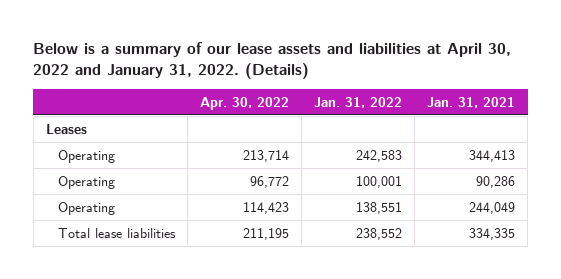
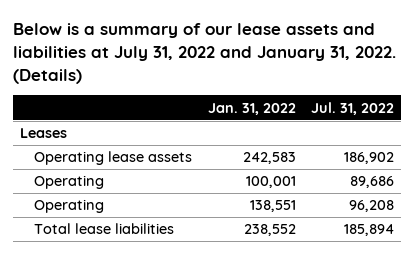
[33,42,512,80] Below is a summary of our lease assets and liabilities at April 30, 2022 and January 31, 2022. (Details) -> [12,23,396,84] Below is a summary of our lease assets and liabilities at July 31, 2022 and January 31, 2022. (Details)
[199,96,289,110] Apr. 30, 2022 -> none
[427,96,516,108] Jan. 31, 2021 -> none
none -> [310,101,394,115] Jul. 31, 2022
[57,149,115,163] Operating -> [34,151,193,166] Operating lease assets

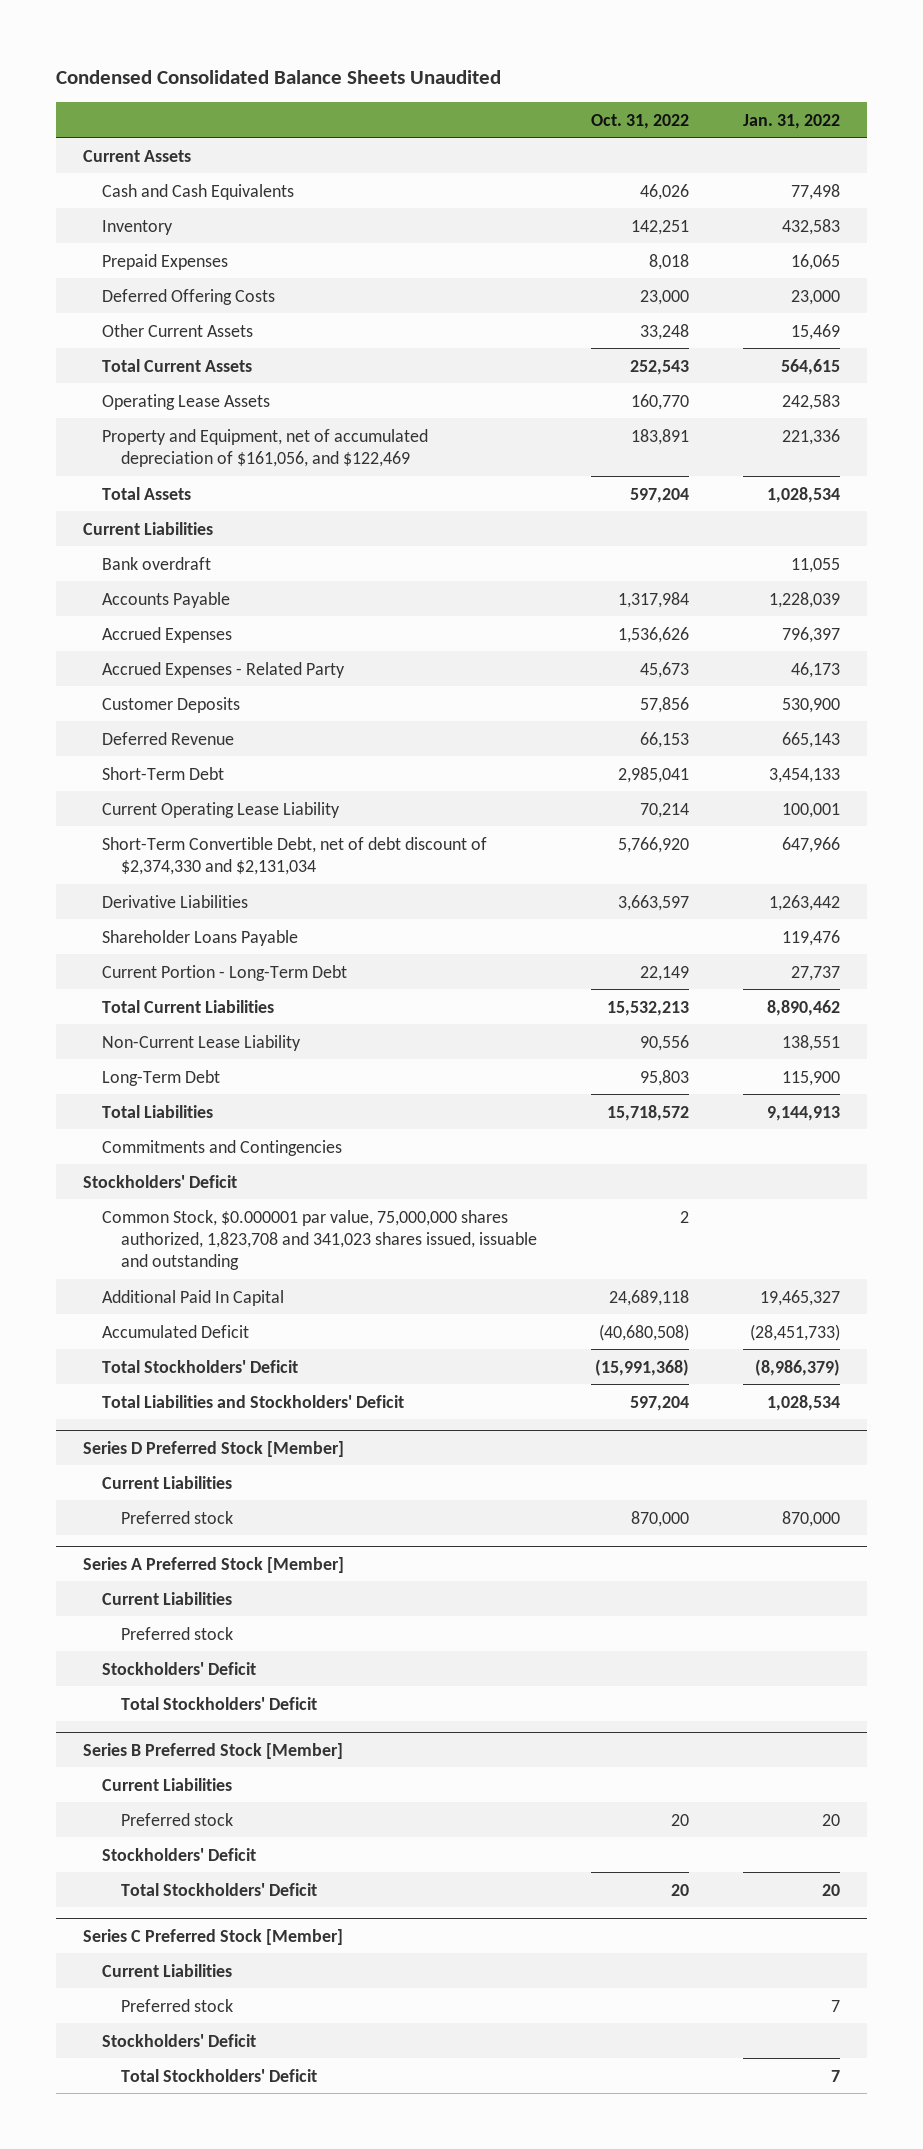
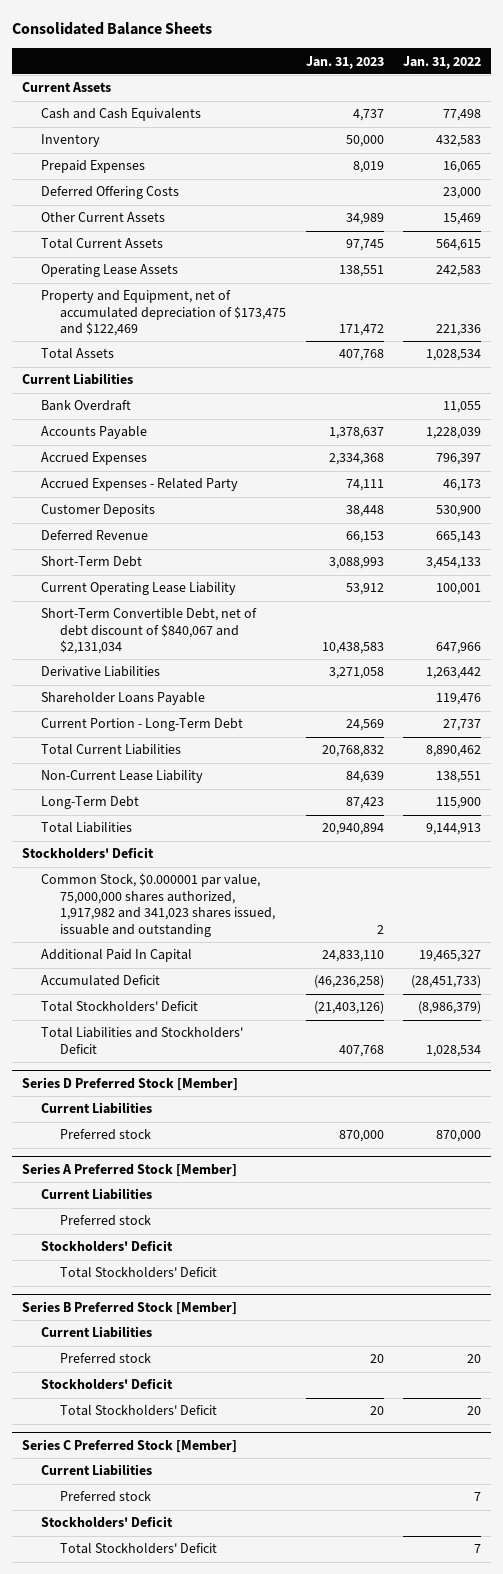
[55,69,501,84] Condensed Consolidated Balance Sheets Unaudited -> [12,22,213,36] Consolidated Balance Sheets
[591,113,690,129] Oct. 31, 2022 -> none
none -> [305,55,384,69] Jan. 31, 2023
[101,428,428,467] Property and Equipment, net of accumulated depreciation of $161,056, and $122,469 -> [41,290,287,337] Property and Equipment, net of accumulated depreciation of $173,475 and $122,469
[101,556,211,570] Bank overdraft -> [41,400,132,412] Bank Overdraft
[101,836,487,875] Short-Term Convertible Debt, net of debt discount of $2,374,330 and $2,131,034 -> [41,608,258,655] Short-Term Convertible Debt, net of debt discount of $840,067 and $2,131,034
[101,1139,342,1156] Commitments and Contingencies -> none
[101,1209,537,1270] Common Stock, $0.000001 par value, 75,000,000 shares authorized, 1,823,708 and 341,023 shares issued, issuable and outstanding -> [41,873,276,937] Common Stock, $0.000001 par value, 75,000,000 shares authorized, 1,917,982 and 341,023 shares issued, issuable and outstanding

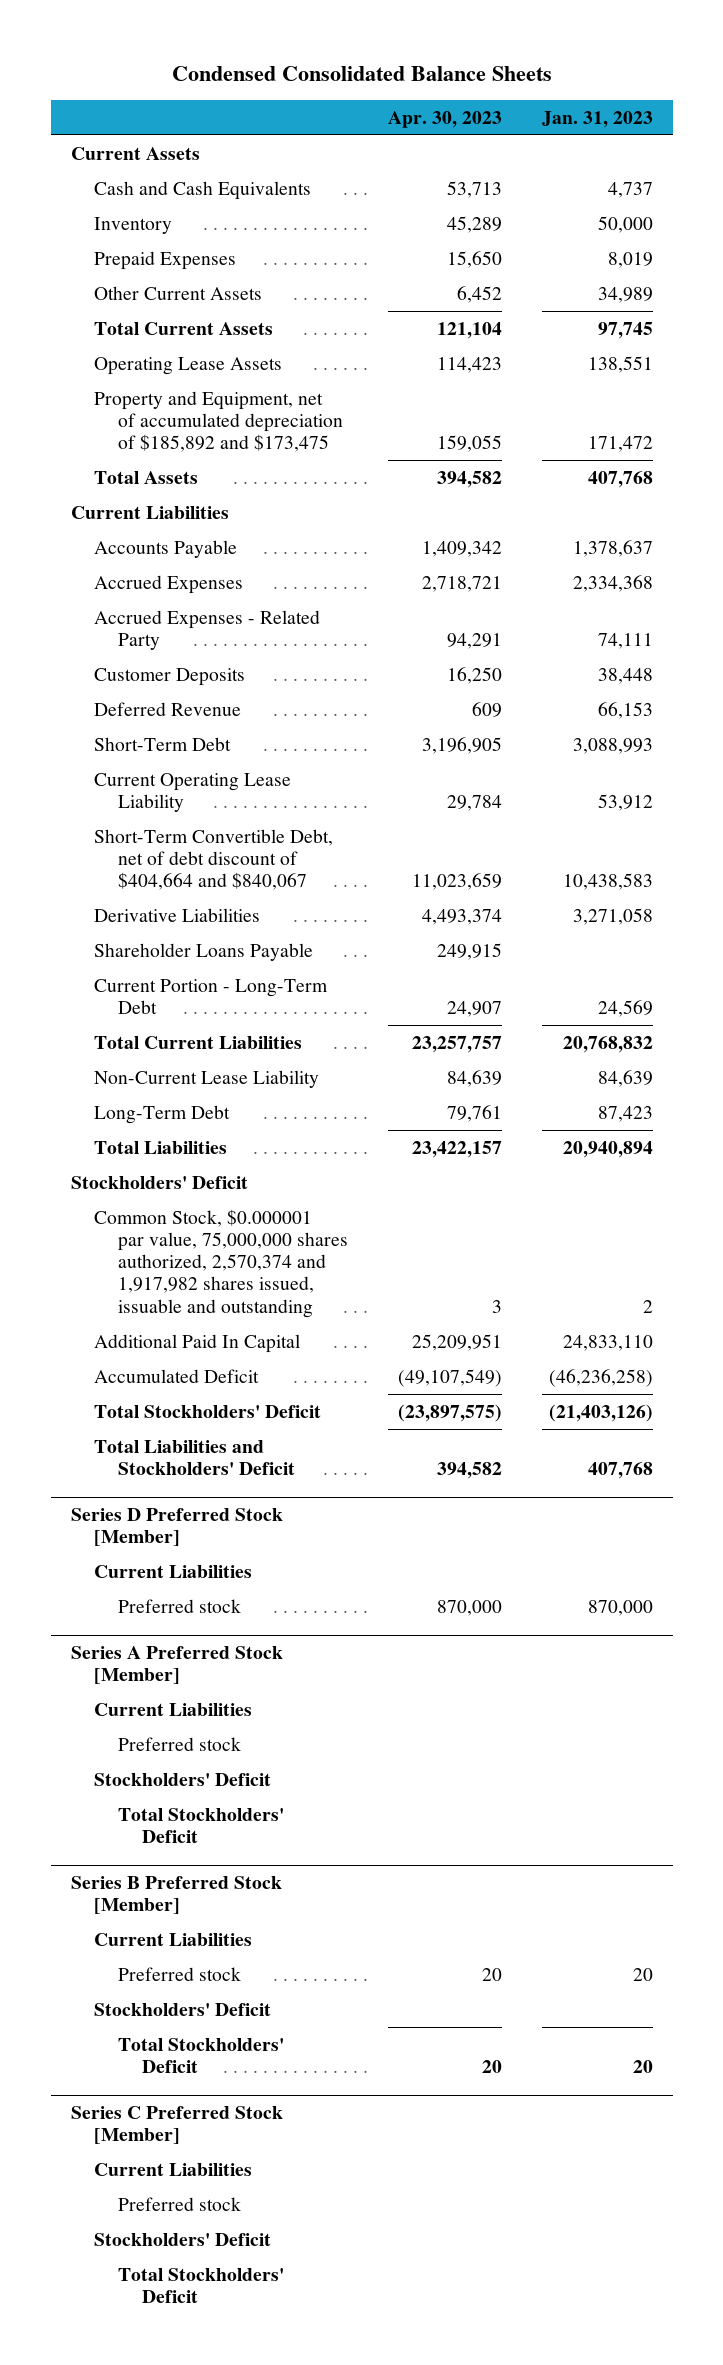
[12,22,213,36] Consolidated Balance Sheets -> [171,65,552,81] Condensed Consolidated Balance Sheets
[403,55,482,69] Jan. 31, 2022 -> none
none -> [388,110,503,128] Apr. 30, 2023
[41,186,180,200] Deferred Offering Costs -> none
[41,290,287,337] Property and Equipment, net of accumulated depreciation of $173,475 and $122,469 -> [94,390,344,453] Property and Equipment, net of accumulated depreciation of $185,892 and $173,475
[41,400,132,412] Bank Overdraft -> none
[41,608,258,655] Short-Term Convertible Debt, net of debt discount of $840,067 and $2,131,034 -> [94,828,334,891] Short-Term Convertible Debt, net of debt discount of $404,664 and $840,067
[41,873,276,937] Common Stock, $0.000001 par value, 75,000,000 shares authorized, 1,917,982 and 341,023 shares issued, issuable and outstanding -> [94,1208,349,1318] Common Stock, $0.000001 par value, 75,000,000 shares authorized, 2,570,374 and 1,917,982 shares issued, issuable and outstanding

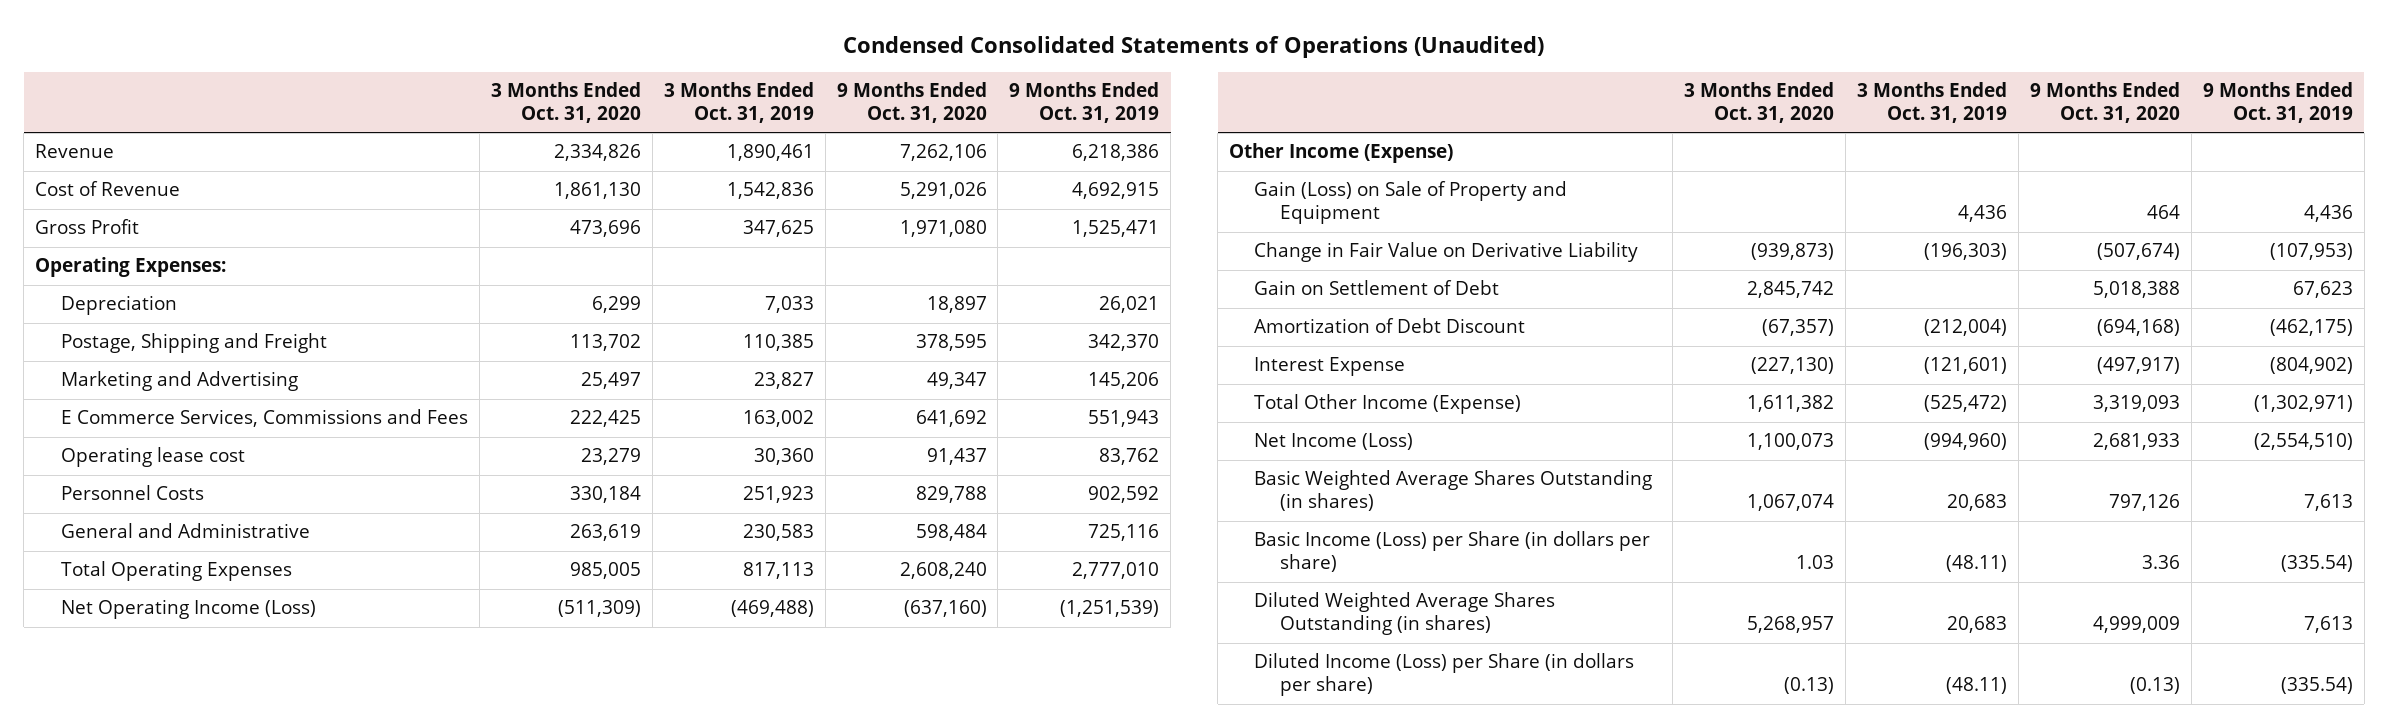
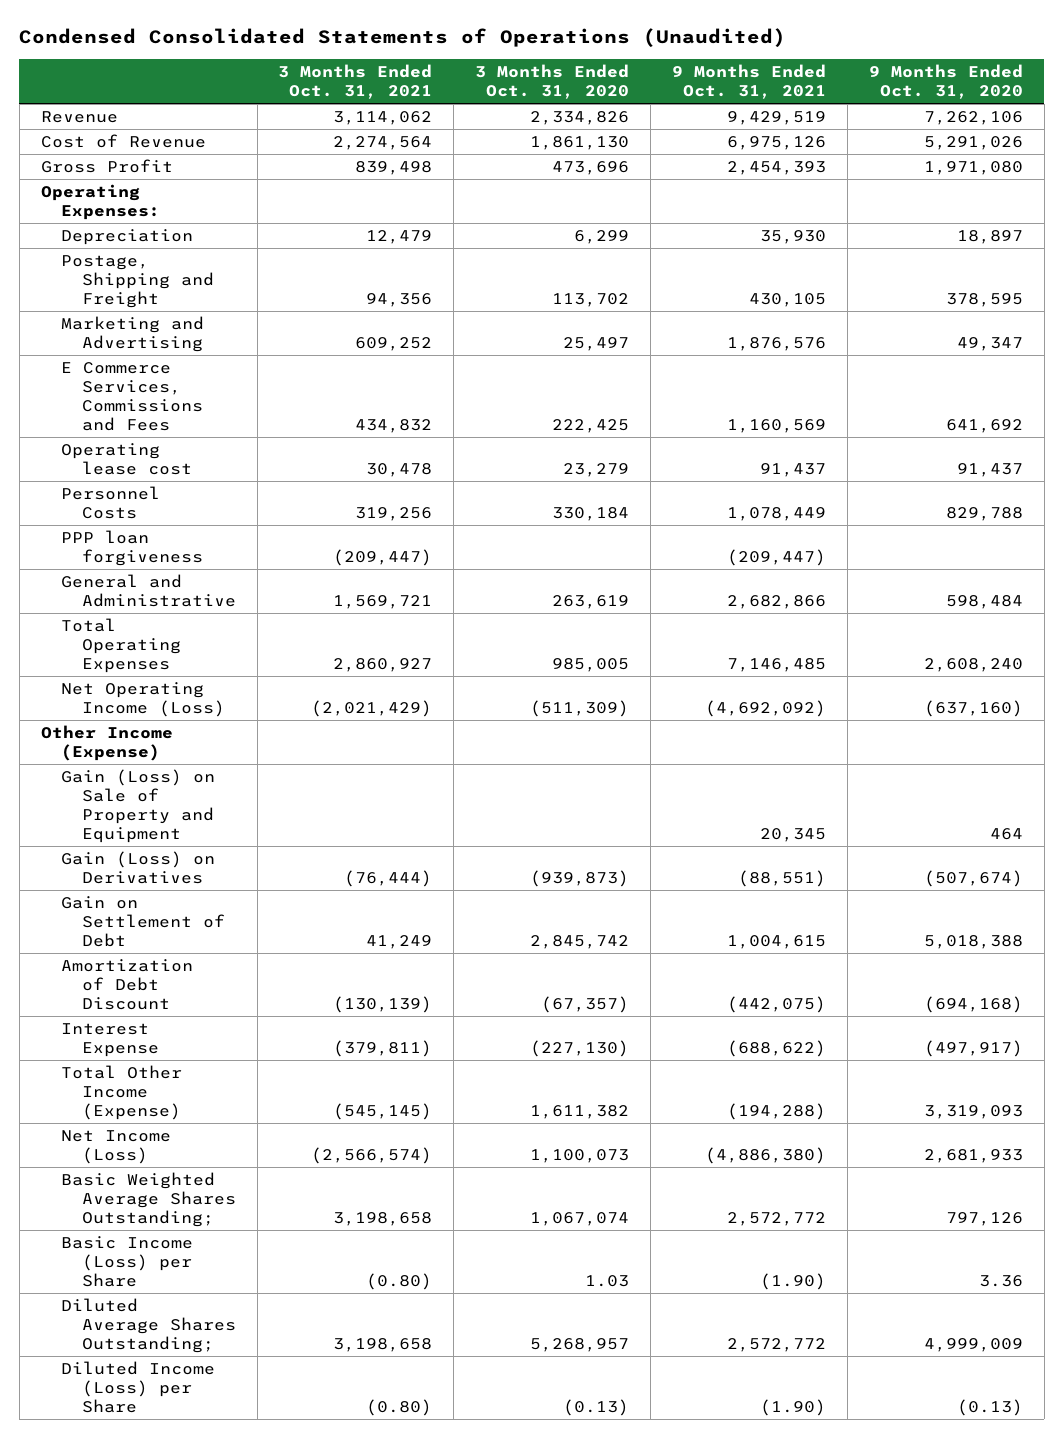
[663,82,814,124] 3 Months Ended Oct. 31, 2019 -> none
[1009,82,1160,124] 9 Months Ended Oct. 31, 2019 -> none
none -> [278,64,433,99] 3 Months Ended Oct. 31, 2021
none -> [672,64,827,99] 9 Months Ended Oct. 31, 2021
none -> [61,530,203,566] PPP loan forgiveness
[1254,242,1639,263] Change in Fair Value on Derivative Liability -> [61,851,216,884] Gain (Loss) on Derivatives
[1254,470,1653,512] Basic Weighted Average Shares Outstanding (in shares) -> [61,1172,236,1227] Basic Weighted Average Shares Outstanding;
[1254,531,1651,573] Basic Income (Loss) per Share (in dollars per share) -> [61,1236,194,1287] Basic Income (Loss) per Share
[1254,592,1556,636] Diluted Weighted Average Shares Outstanding (in shares) -> [61,1298,236,1353] Diluted Average Shares Outstanding;
[1254,653,1635,697] Diluted Income (Loss) per Share (in dollars per share) -> [61,1361,216,1413] Diluted Income (Loss) per Share

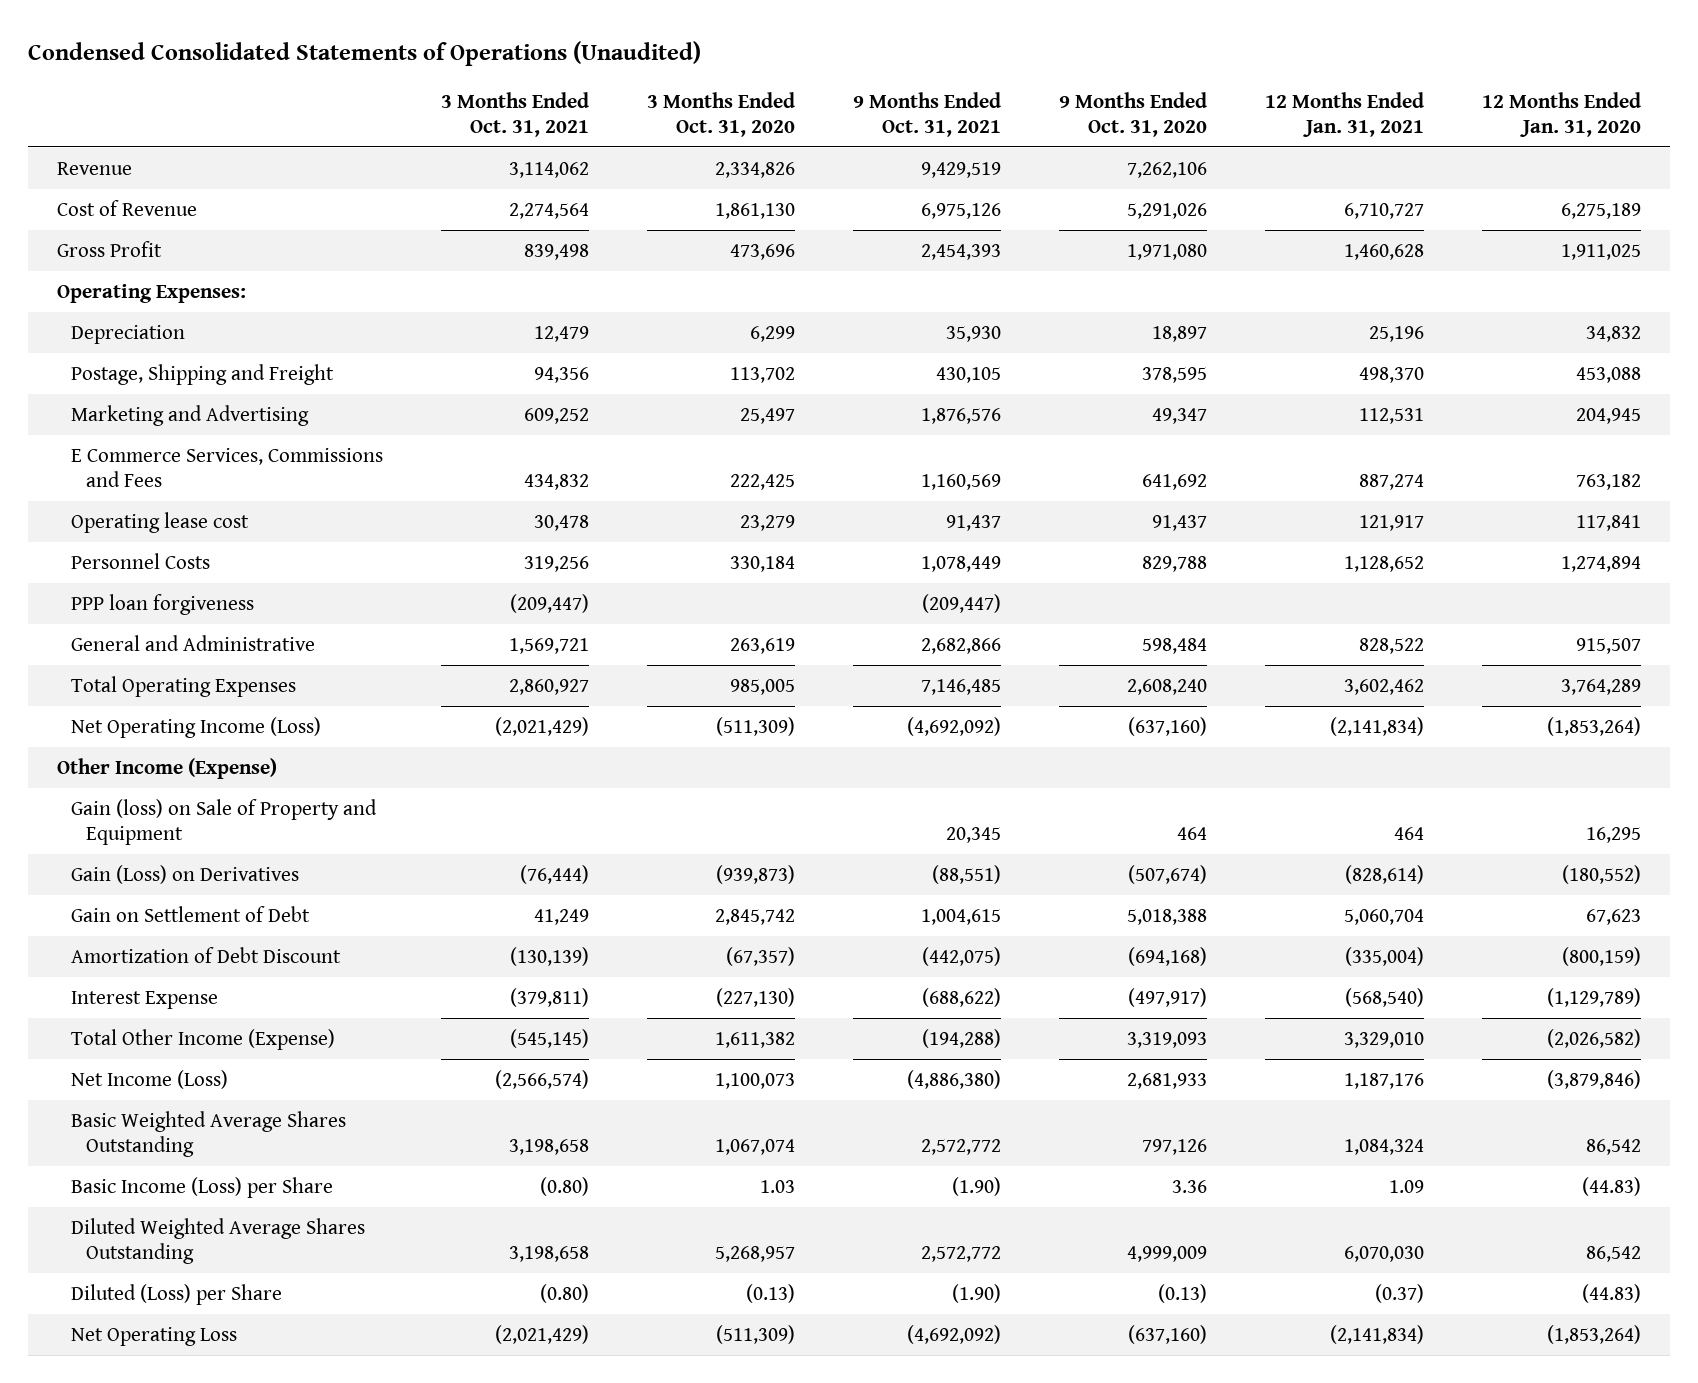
none -> [1265,92,1425,137] 12 Months Ended Jan. 31, 2021
none -> [1481,92,1641,137] 12 Months Ended Jan. 31, 2020
[61,769,216,843] Gain (Loss) on Sale of Property and Equipment -> [71,799,378,845] Gain (loss) on Sale of Property and Equipment
[61,1172,236,1227] Basic Weighted Average Shares Outstanding; -> [71,1111,347,1157] Basic Weighted Average Shares Outstanding
[61,1298,236,1353] Diluted Average Shares Outstanding; -> [71,1218,366,1264] Diluted Weighted Average Shares Outstanding
[61,1361,216,1413] Diluted Income (Loss) per Share -> [71,1284,283,1306] Diluted (Loss) per Share
none -> [71,1327,238,1347] Net Operating Loss

